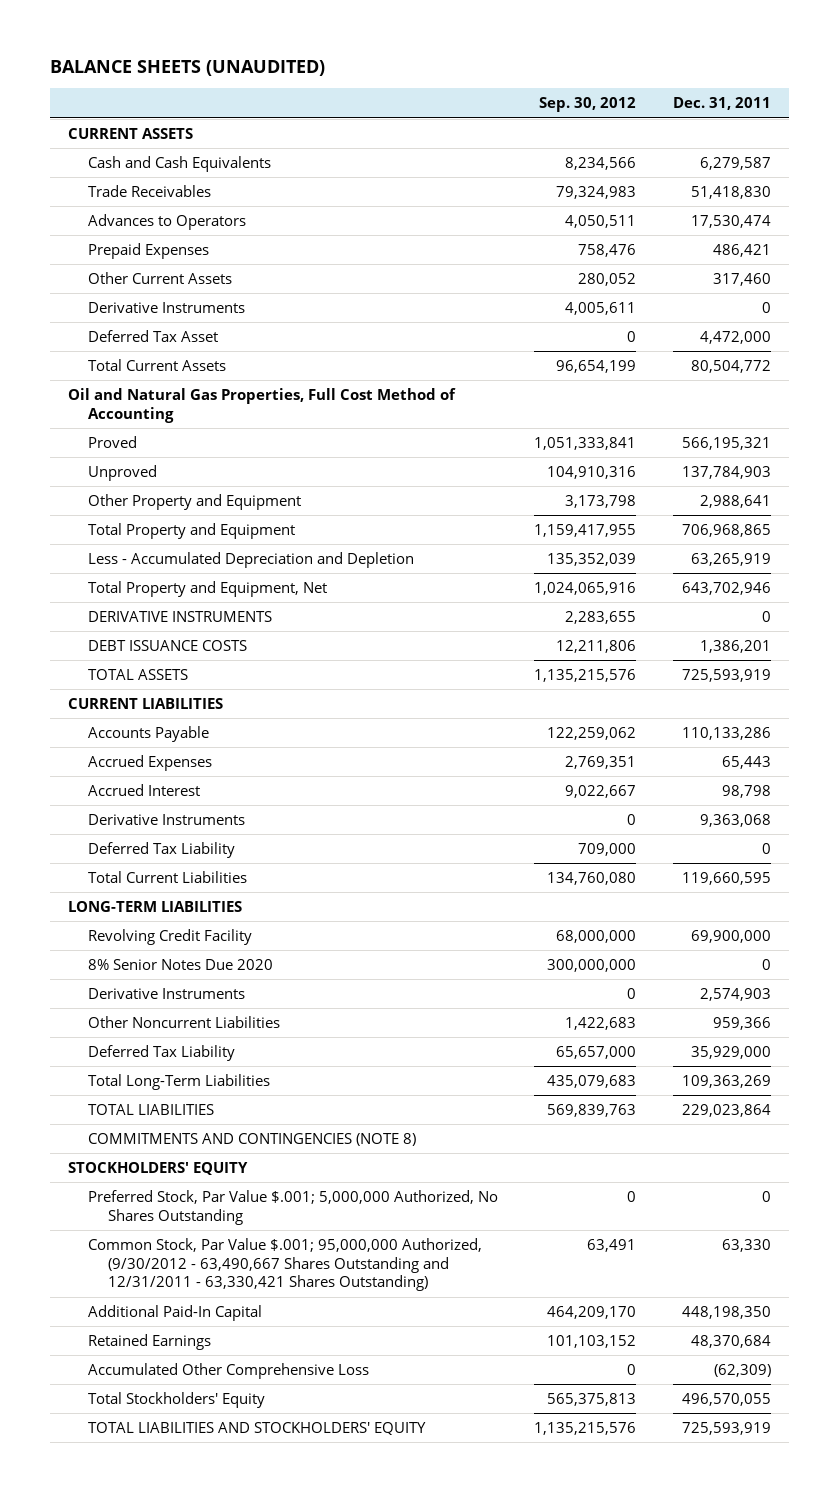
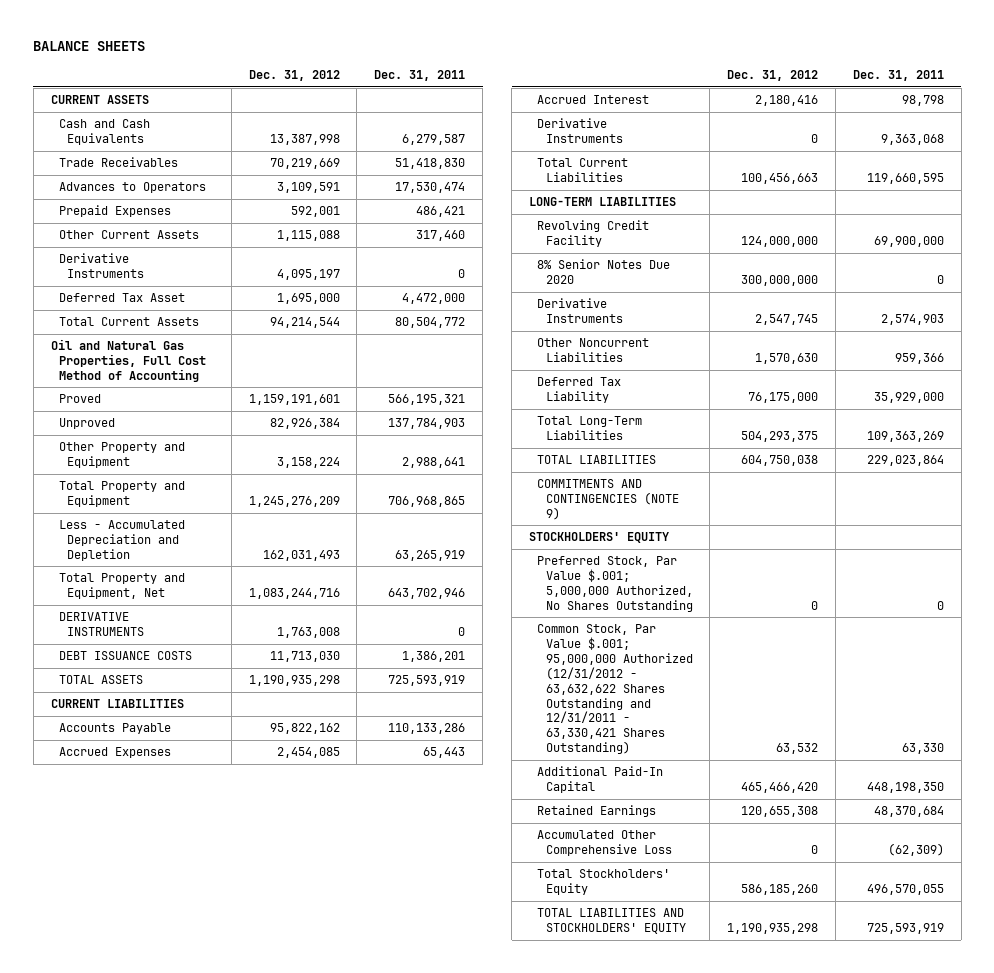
[49,60,325,77] BALANCE SHEETS (UNAUDITED) -> [33,41,146,52] BALANCE SHEETS
[539,97,637,113] Sep. 30, 2012 -> none
none -> [248,70,340,82] Dec. 31, 2012
[87,842,235,859] Deferred Tax Liability -> none
[87,1133,416,1147] COMMITMENTS AND CONTINGENCIES (NOTE 8) -> [537,479,679,520] COMMITMENTS AND CONTINGENCIES (NOTE 9)
[87,1238,482,1292] Common Stock, Par Value $.001; 95,000,000 Authorized, (9/30/2012 - 63,490,667 Shares Outstanding and 12/31/2011 - 63,330,421 Shares Outstanding) -> [537,624,693,755] Common Stock, Par Value $.001; 95,000,000 Authorized (12/31/2012 - 63,632,622 Shares Outstanding and 12/31/2011 - 63,330,421 Shares Outstanding)

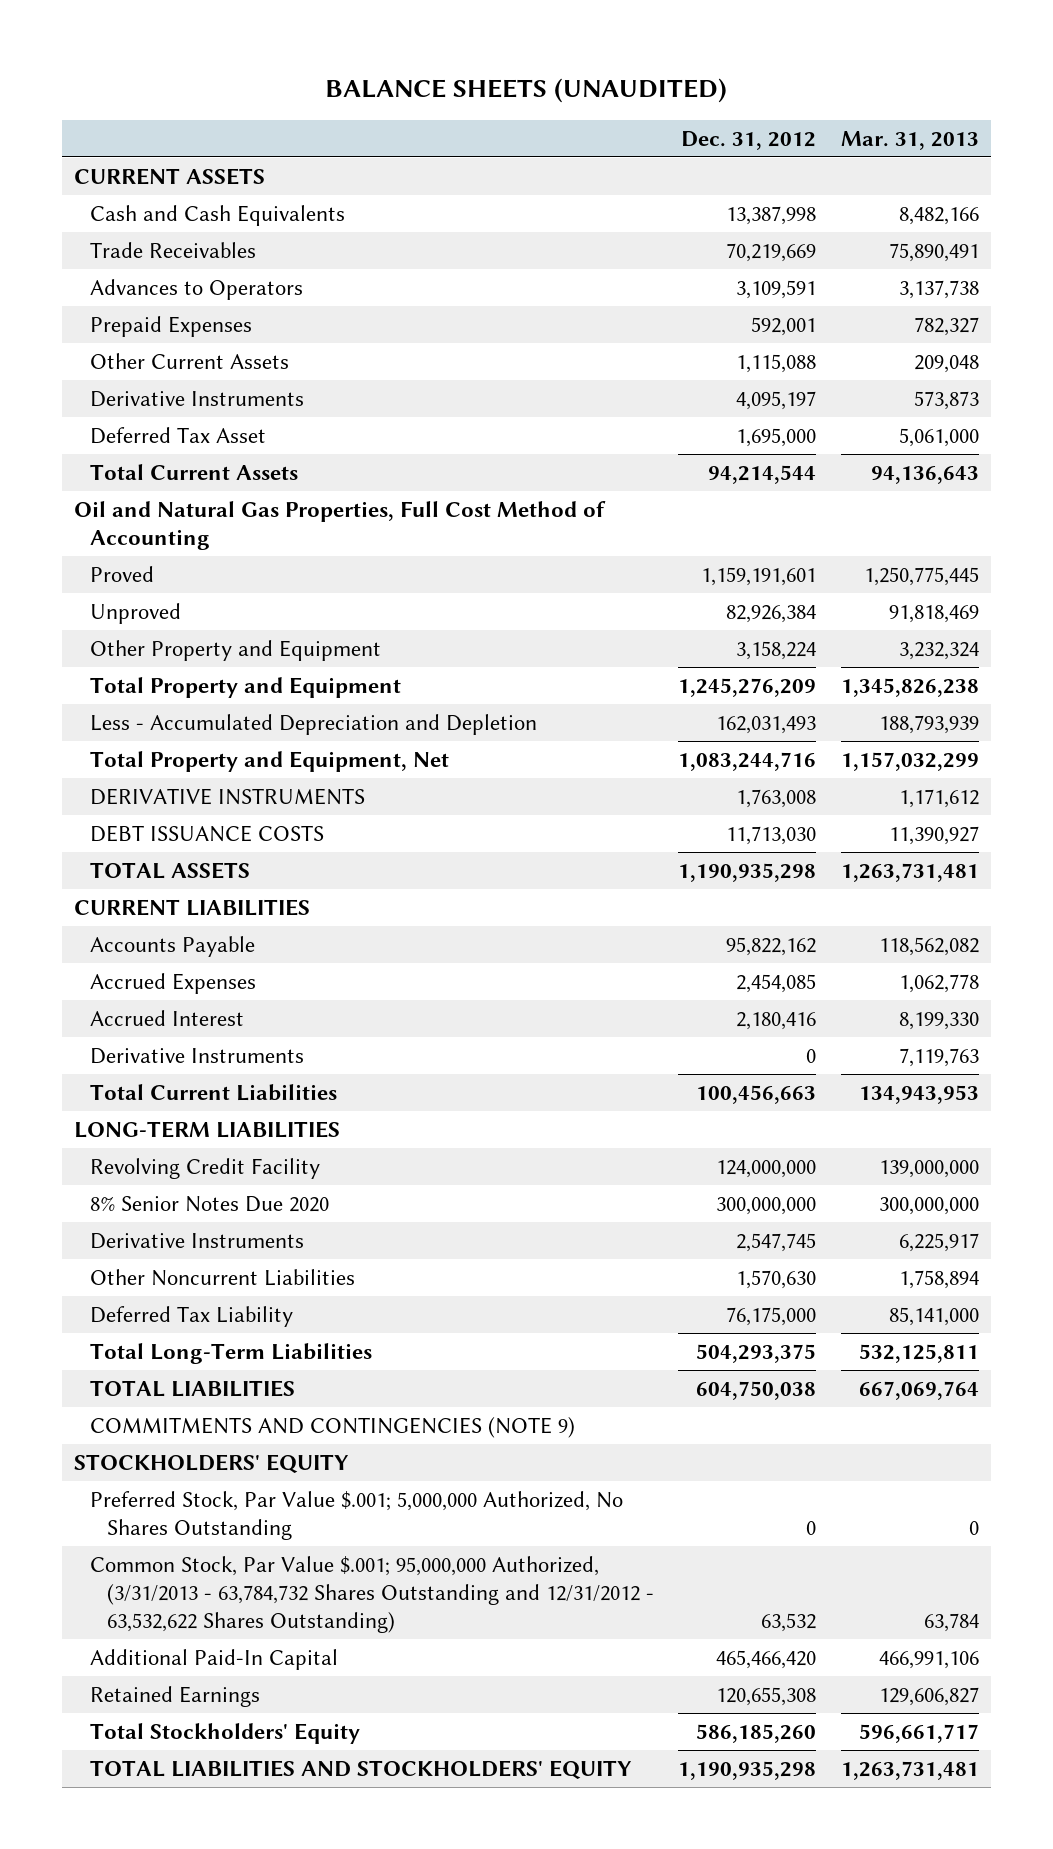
[33,41,146,52] BALANCE SHEETS -> [325,77,728,103] BALANCE SHEETS (UNAUDITED)
[374,70,466,82] Dec. 31, 2011 -> none
none -> [840,130,979,150] Mar. 31, 2013
[537,624,693,755] Common Stock, Par Value $.001; 95,000,000 Authorized (12/31/2012 - 63,632,622 Shares Outstanding and 12/31/2011 - 63,330,421 Shares Outstanding) -> [90,1555,654,1633] Common Stock, Par Value $.001; 95,000,000 Authorized, (3/31/2013 - 63,784,732 Shares Outstanding and 12/31/2012 - 63,532,622 Shares Outstanding)
[537,830,672,857] Accumulated Other Comprehensive Loss -> none

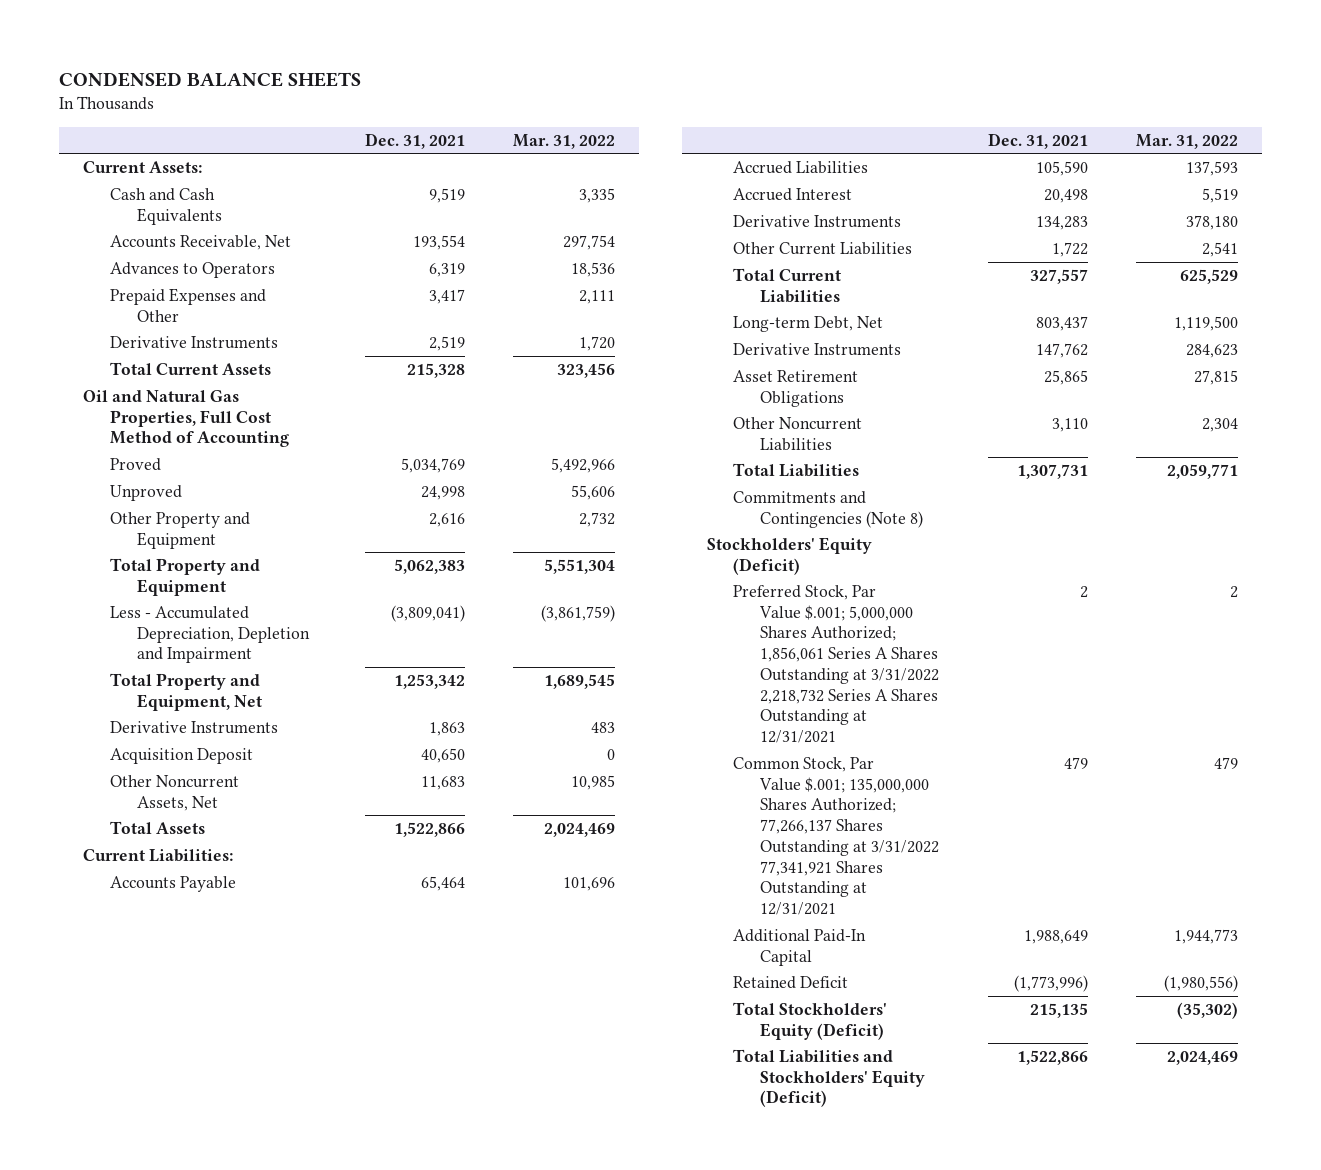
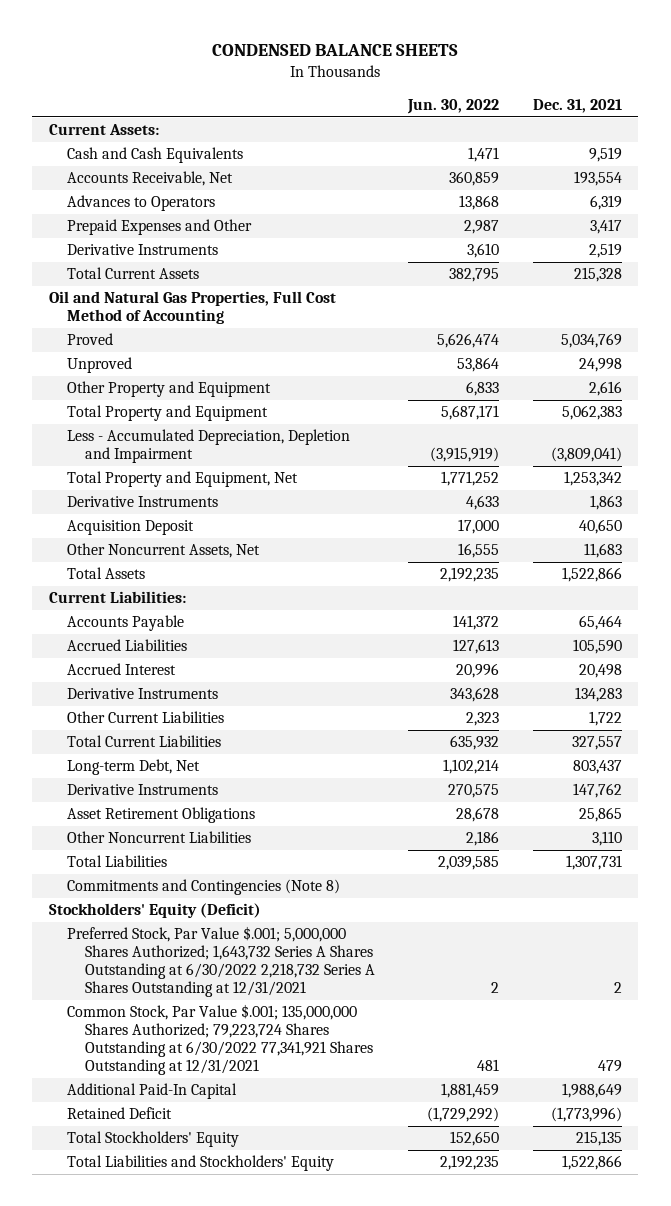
[512,133,615,149] Mar. 31, 2022 -> none
none -> [407,98,500,114] Jun. 30, 2022
[733,585,940,744] Preferred Stock, Par Value $.001; 5,000,000 Shares Authorized; 1,856,061 Series A Shares Outstanding at 3/31/2022 2,218,732 Series A Shares Outstanding at 12/31/2021 -> [67,926,376,998] Preferred Stock, Par Value $.001; 5,000,000 Shares Authorized; 1,643,732 Series A Shares Outstanding at 6/30/2022 2,218,732 Series A Shares Outstanding at 12/31/2021
[733,757,940,916] Common Stock, Par Value $.001; 135,000,000 Shares Authorized; 77,266,137 Shares Outstanding at 3/31/2022 77,341,921 Shares Outstanding at 12/31/2021 -> [67,1004,374,1076] Common Stock, Par Value $.001; 135,000,000 Shares Authorized; 79,223,724 Shares Outstanding at 6/30/2022 77,341,921 Shares Outstanding at 12/31/2021
[733,1002,888,1040] Total Stockholders' Equity (Deficit) -> [67,1131,240,1148] Total Stockholders' Equity
[733,1049,926,1108] Total Liabilities and Stockholders' Equity (Deficit) -> [67,1155,335,1172] Total Liabilities and Stockholders' Equity

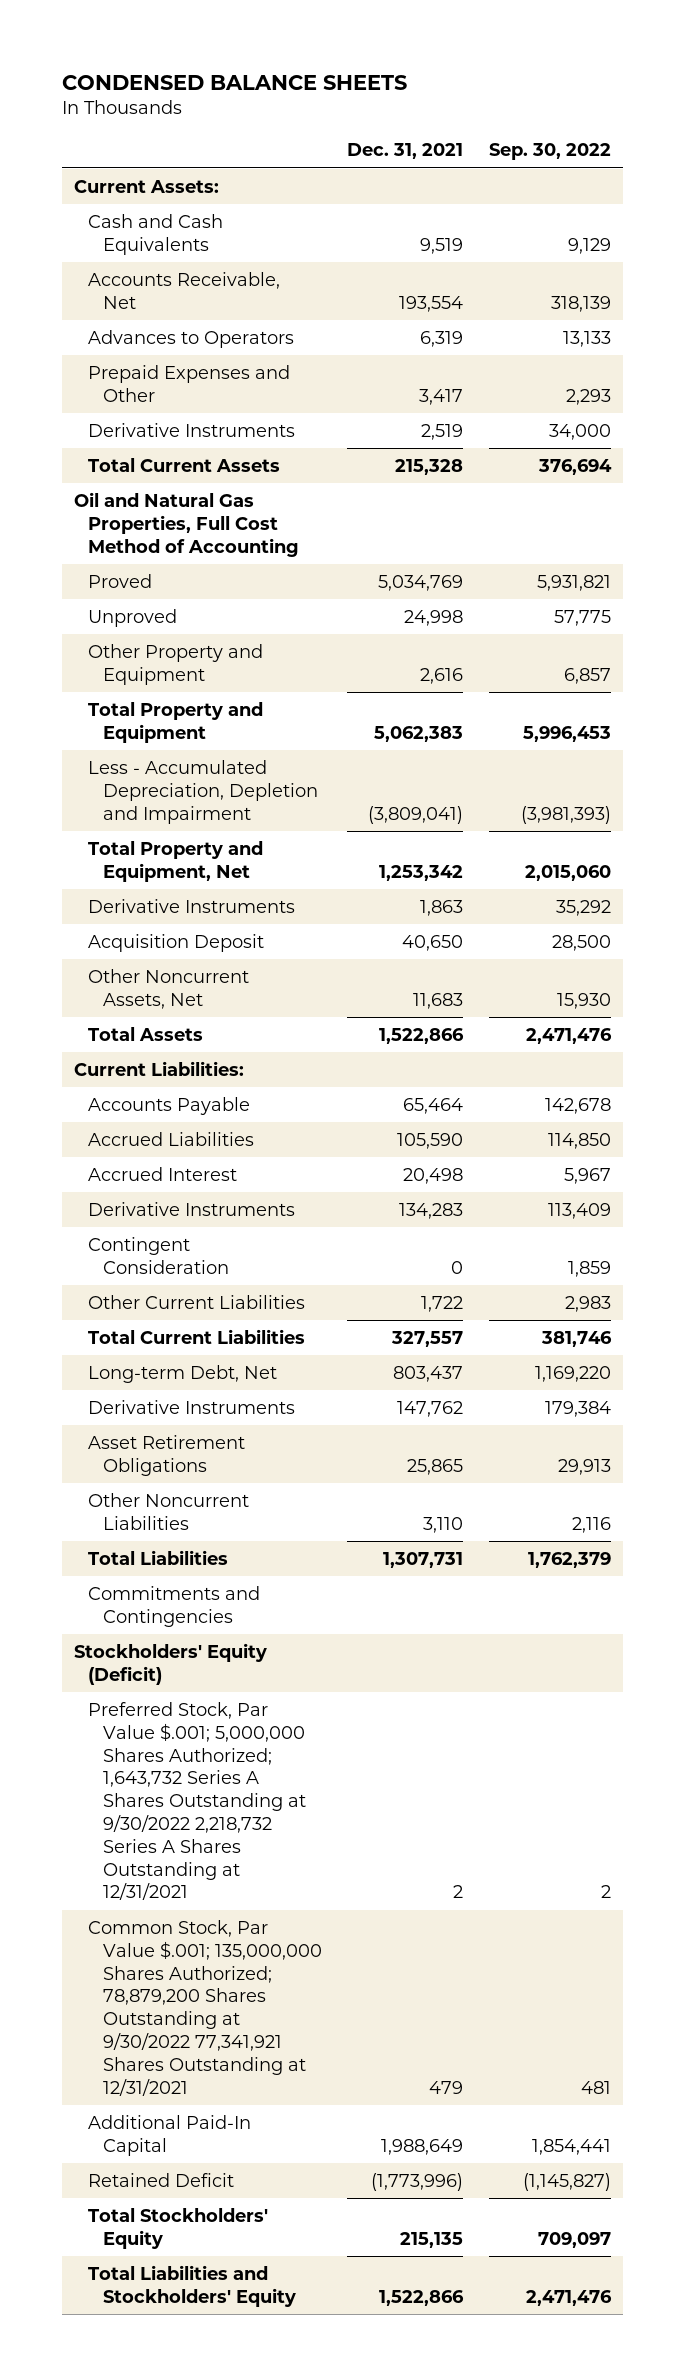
[407,98,500,114] Jun. 30, 2022 -> none
none -> [488,143,611,161] Sep. 30, 2022
none -> [88,1237,229,1274] Contingent Consideration
[67,879,341,896] Commitments and Contingencies (Note 8) -> [88,1586,261,1627] Commitments and Contingencies
[67,926,376,998] Preferred Stock, Par Value $.001; 5,000,000 Shares Authorized; 1,643,732 Series A Shares Outstanding at 6/30/2022 2,218,732 Series A Shares Outstanding at 12/31/2021 -> [88,1702,306,1901] Preferred Stock, Par Value $.001; 5,000,000 Shares Authorized; 1,643,732 Series A Shares Outstanding at 9/30/2022 2,218,732 Series A Shares Outstanding at 12/31/2021
[67,1004,374,1076] Common Stock, Par Value $.001; 135,000,000 Shares Authorized; 79,223,724 Shares Outstanding at 6/30/2022 77,341,921 Shares Outstanding at 12/31/2021 -> [88,1920,322,2096] Common Stock, Par Value $.001; 135,000,000 Shares Authorized; 78,879,200 Shares Outstanding at 9/30/2022 77,341,921 Shares Outstanding at 12/31/2021

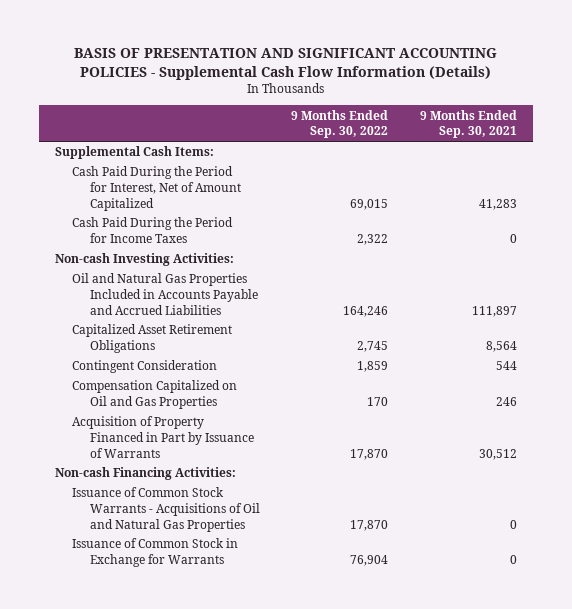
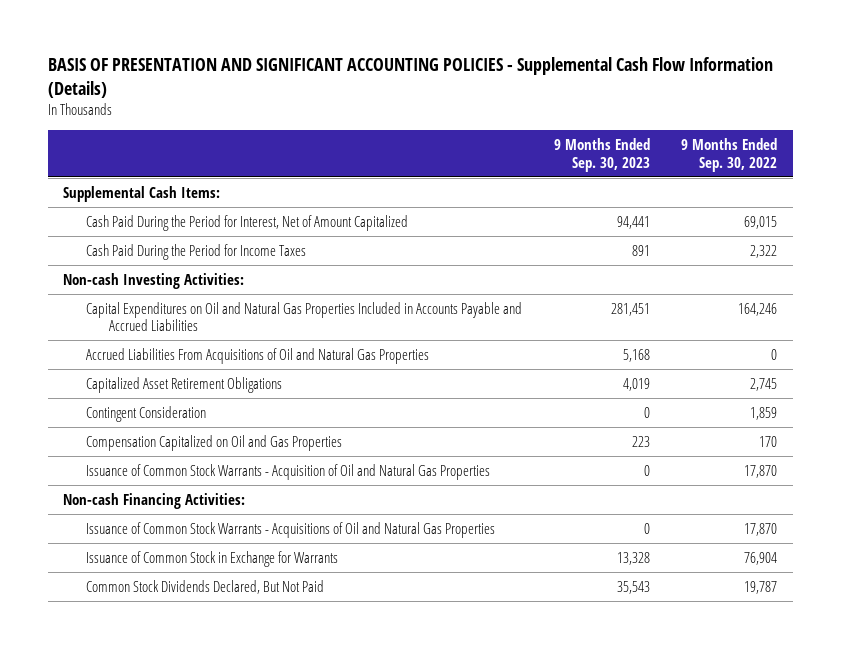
[419,109,517,139] 9 Months Ended Sep. 30, 2021 -> none
none -> [553,138,650,172] 9 Months Ended Sep. 30, 2023
[72,273,258,315] Oil and Natural Gas Properties Included in Accounts Payable and Accrued Liabilities -> [86,301,523,332] Capital Expenditures on Oil and Natural Gas Properties Included in Accounts Payable and Accrued Liabilities
none -> [86,347,430,364] Accrued Liabilities From Acquisitions of Oil and Natural Gas Properties
[72,416,254,458] Acquisition of Property Financed in Part by Issuance of Warrants -> [86,463,491,480] Issuance of Common Stock Warrants - Acquisition of Oil and Natural Gas Properties
none -> [86,579,325,594] Common Stock Dividends Declared, But Not Paid

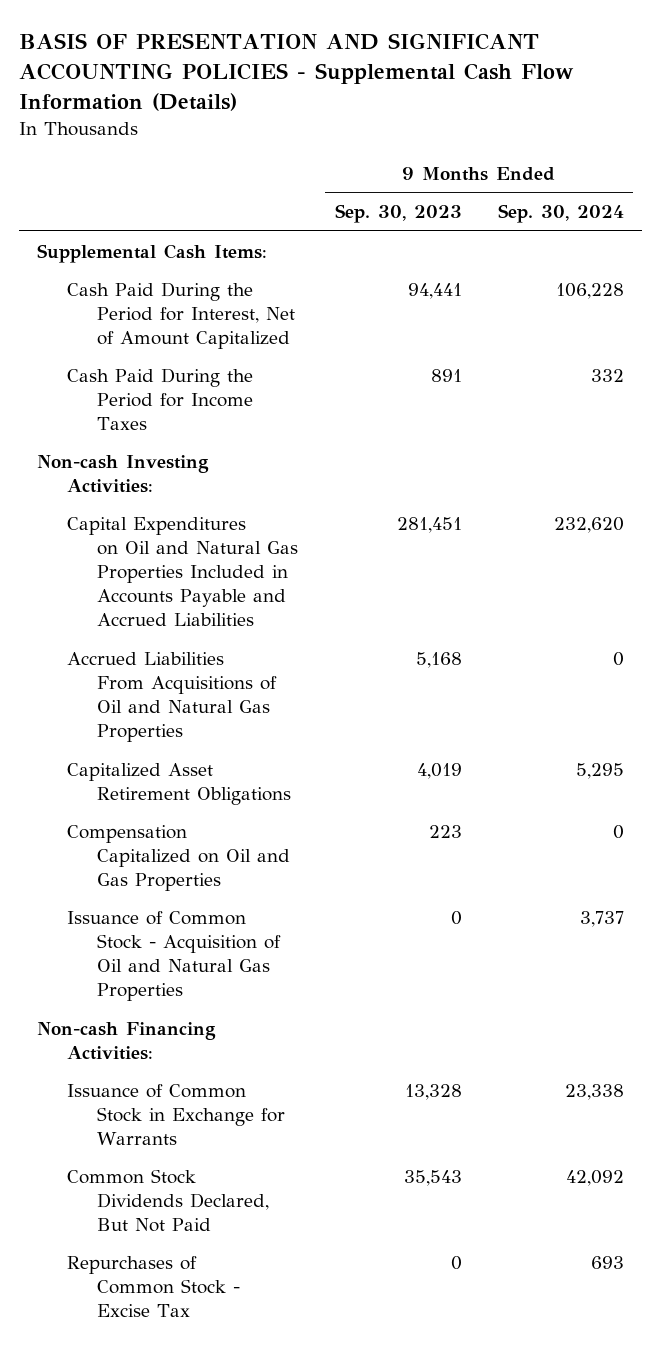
[681,138,778,172] 9 Months Ended Sep. 30, 2022 -> none
none -> [497,204,624,224] Sep. 30, 2024
[86,405,207,422] Contingent Consideration -> none
[86,463,491,480] Issuance of Common Stock Warrants - Acquisition of Oil and Natural Gas Properties -> [67,910,282,1001] Issuance of Common Stock - Acquisition of Oil and Natural Gas Properties
[86,521,496,538] Issuance of Common Stock Warrants - Acquisitions of Oil and Natural Gas Properties -> none
none -> [67,1255,241,1317] Repurchases of Common Stock - Excise Tax

